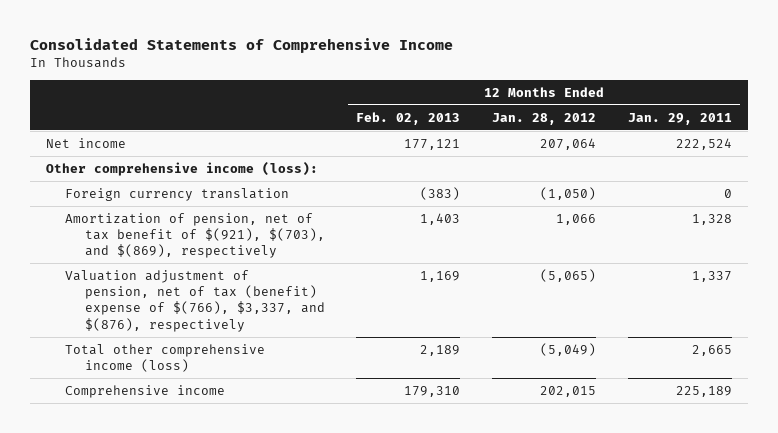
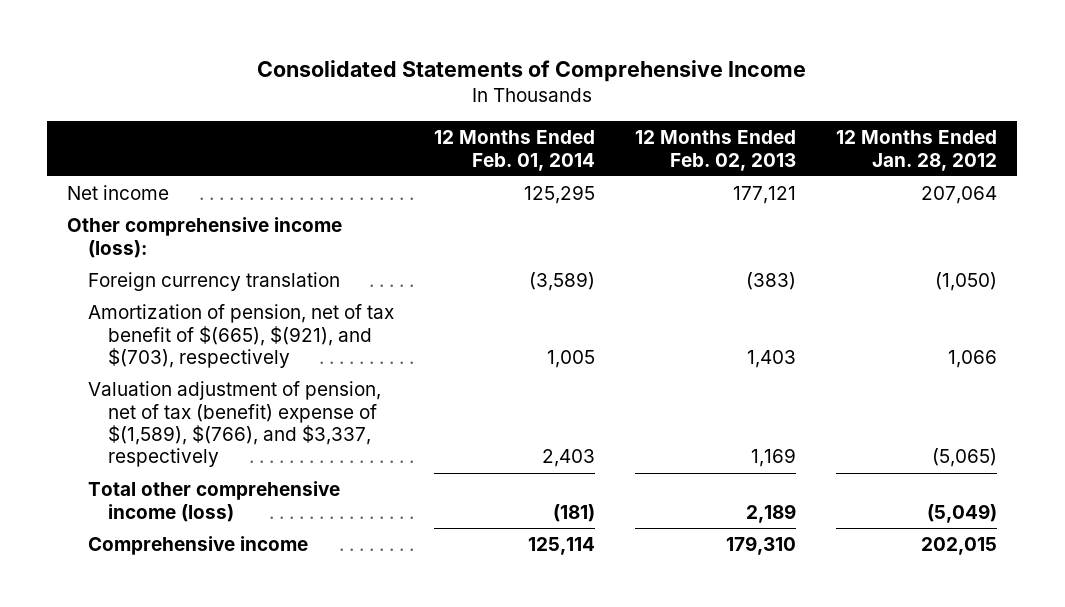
[627,112,732,125] Jan. 29, 2011 -> none
none -> [433,130,595,171] 12 Months Ended Feb. 01, 2014
[65,212,325,259] Amortization of pension, net of tax benefit of $(921), $(703), and $(869), respectively -> [87,304,394,369] Amortization of pension, net of tax benefit of $(665), $(921), and $(703), respectively
[65,269,325,332] Valuation adjustment of pension, net of tax (benefit) expense of $(766), $3,337, and $(876), respectively -> [87,381,381,468] Valuation adjustment of pension, net of tax (benefit) expense of $(1,589), $(766), and $3,337, respectively

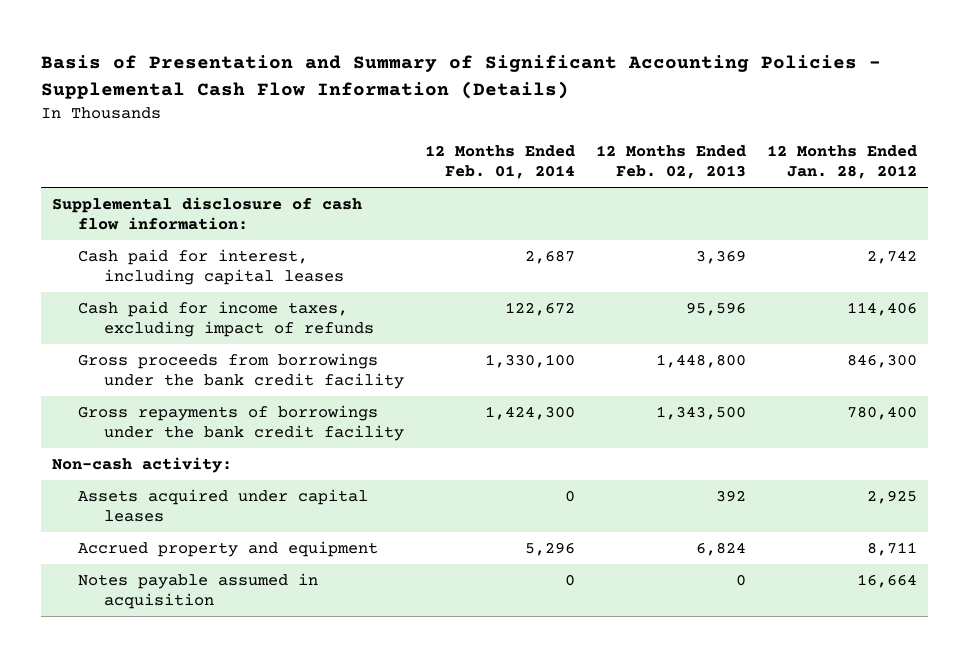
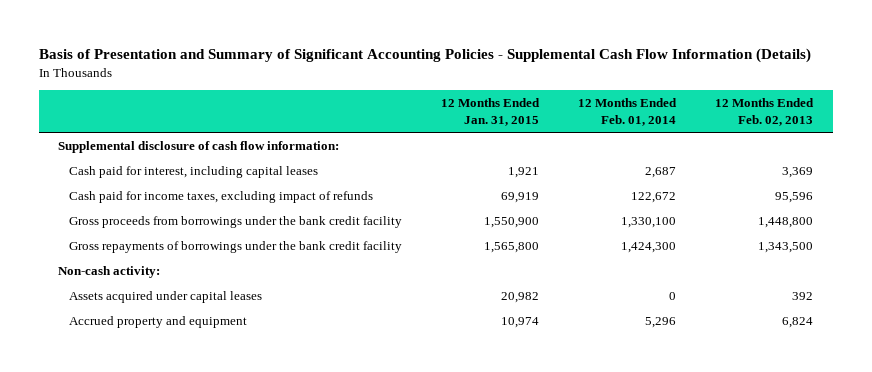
[767,144,918,179] 12 Months Ended Jan. 28, 2012 -> none
none -> [440,98,540,126] 12 Months Ended Jan. 31, 2015
[77,573,318,610] Notes payable assumed in acquisition -> none

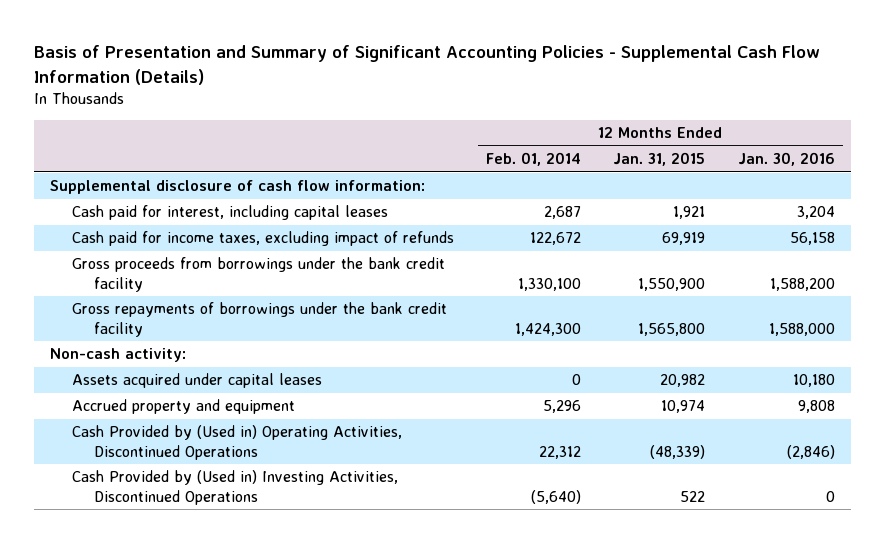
[715,98,815,126] 12 Months Ended Feb. 02, 2013 -> none
none -> [737,152,835,167] Jan. 30, 2016
none -> [71,425,402,460] Cash Provided by (Used in) Operating Activities, Discontinued Operations
none -> [71,470,398,505] Cash Provided by (Used in) Investing Activities, Discontinued Operations

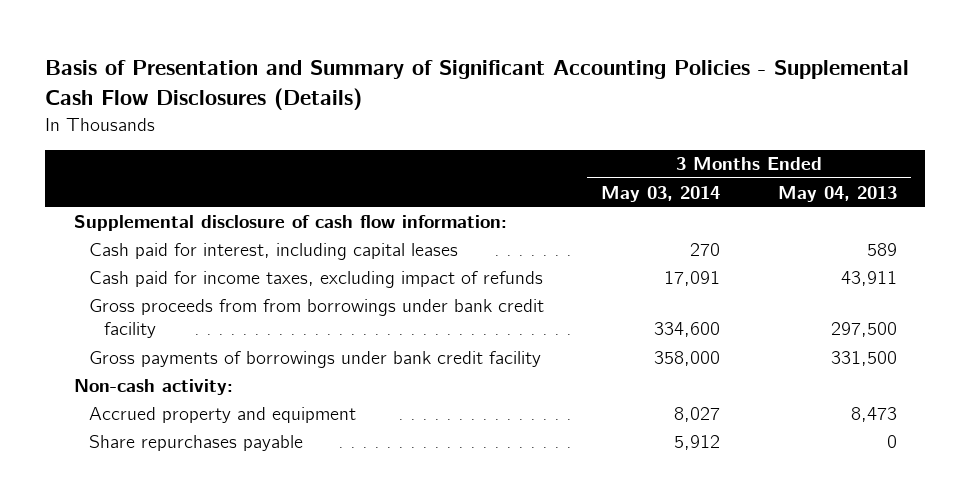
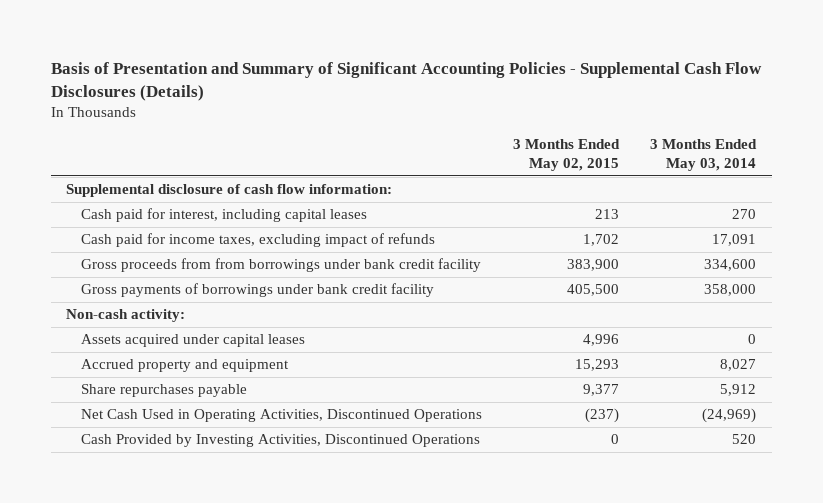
[777,185,897,202] May 04, 2013 -> none
none -> [513,138,621,172] 3 Months Ended May 02, 2015
none -> [80,334,305,348] Assets acquired under capital leases
none -> [80,409,482,423] Net Cash Used in Operating Activities, Discontinued Operations
none -> [80,434,480,448] Cash Provided by Investing Activities, Discontinued Operations

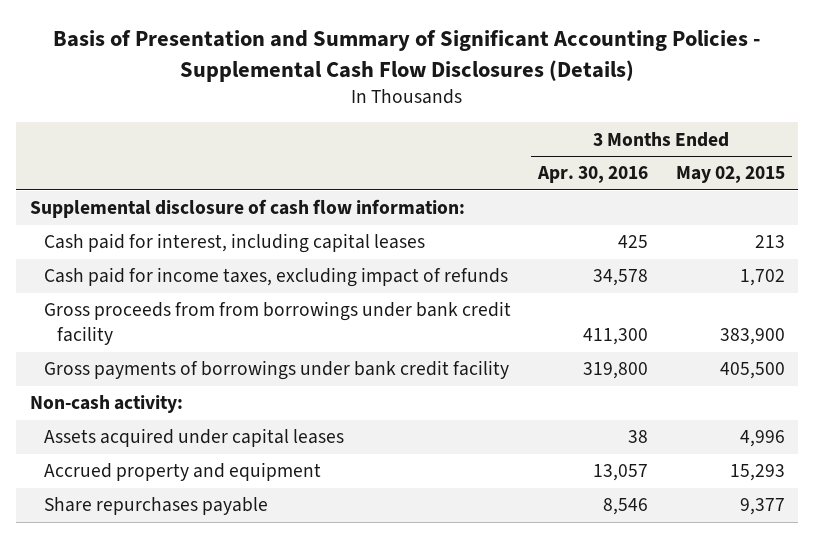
[650,138,758,172] 3 Months Ended May 03, 2014 -> none
none -> [537,166,649,184] Apr. 30, 2016
[80,409,482,423] Net Cash Used in Operating Activities, Discontinued Operations -> none
[80,434,480,448] Cash Provided by Investing Activities, Discontinued Operations -> none

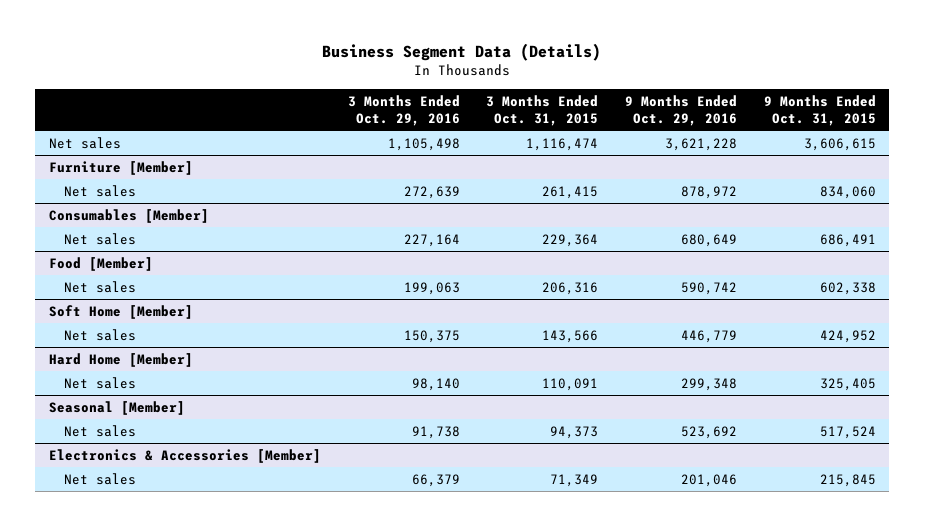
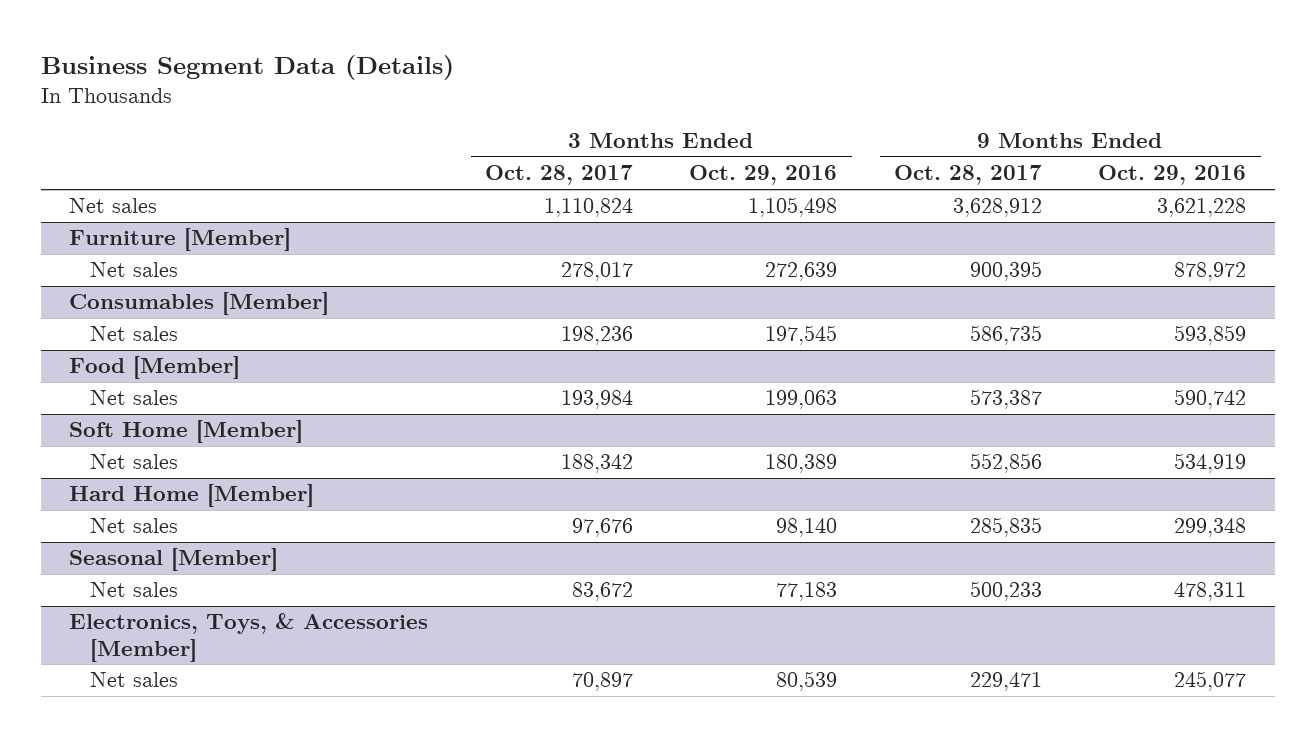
[486,95,599,126] 3 Months Ended Oct. 31, 2015 -> none
[763,95,876,126] 9 Months Ended Oct. 31, 2015 -> none
none -> [484,165,633,186] Oct. 28, 2017
none -> [893,165,1042,186] Oct. 28, 2017
[403,233,460,247] 227,164 -> [765,325,838,346] 197,545
[681,233,738,247] 680,649 -> [1174,325,1247,346] 593,859
[403,329,460,343] 150,375 -> [765,454,838,474] 180,389
[681,329,738,343] 446,779 -> [1174,453,1247,474] 534,919
[411,425,460,439] 91,738 -> [776,582,838,602] 77,183
[681,425,738,439] 523,692 -> [1174,582,1247,602] 478,311
[48,448,321,463] Electronics & Accessories [Member] -> [69,613,429,662] Electronics, Toys, & Accessories [Member]
[411,473,460,487] 66,379 -> [776,671,838,692] 80,539
[681,473,738,487] 201,046 -> [1174,671,1247,692] 245,077

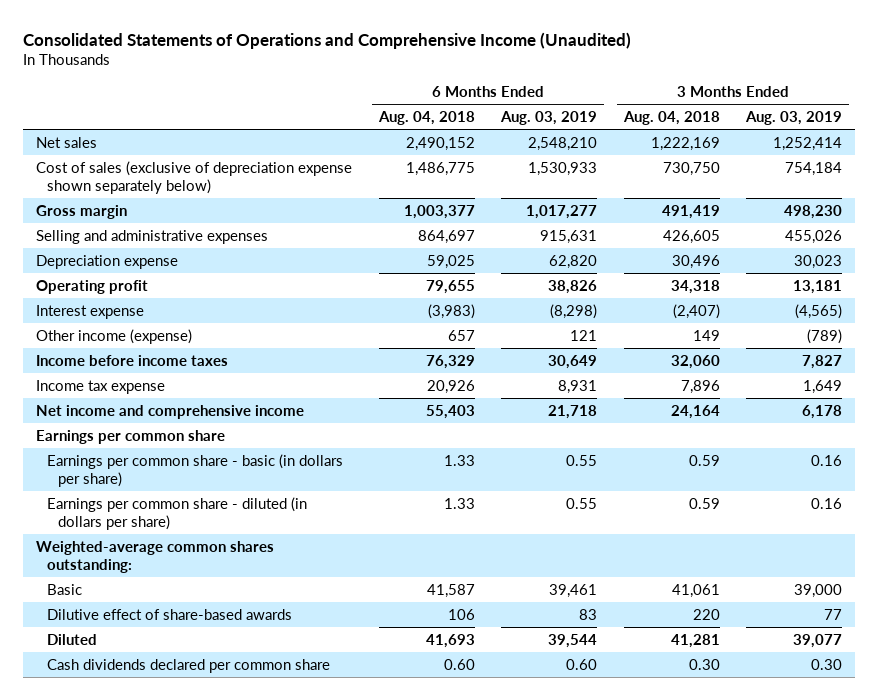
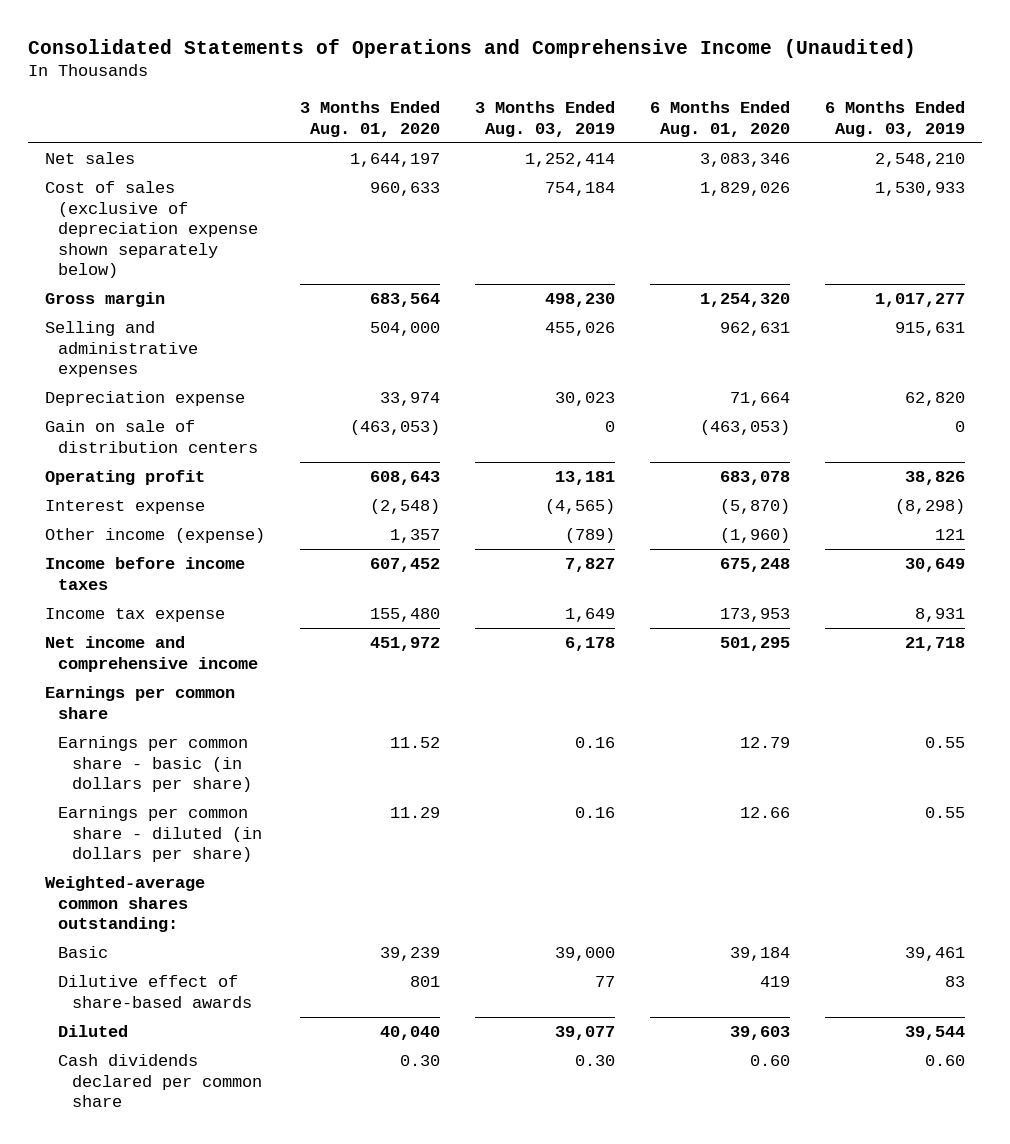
[377,111,475,126] Aug. 04, 2018 -> none
[622,111,720,126] Aug. 04, 2018 -> none
none -> [299,101,440,137] 3 Months Ended Aug. 01, 2020
none -> [649,101,790,137] 6 Months Ended Aug. 01, 2020
none -> [45,420,259,453] Gain on sale of distribution centers

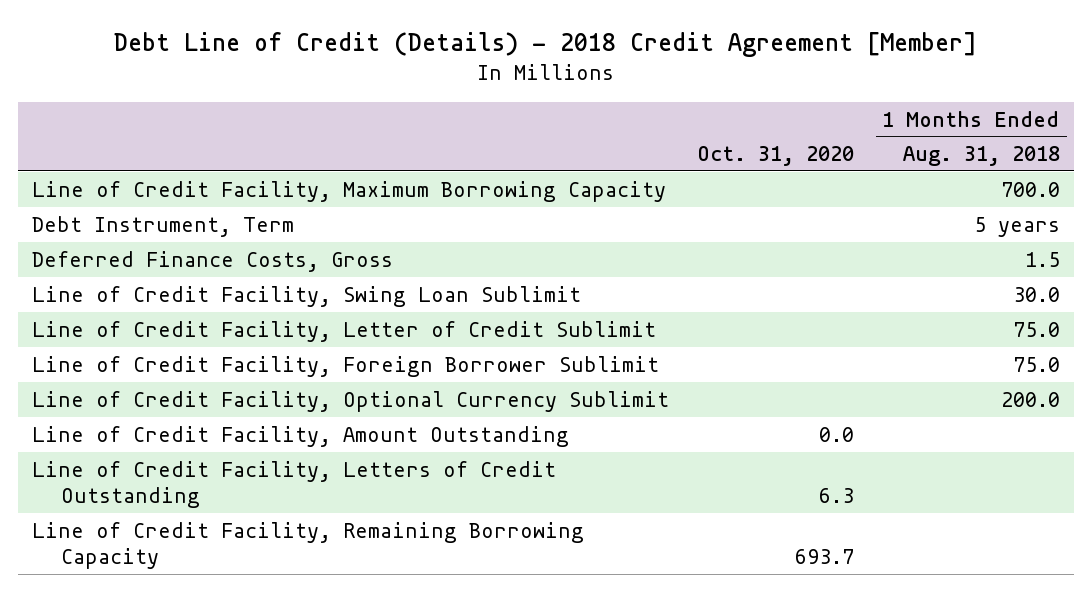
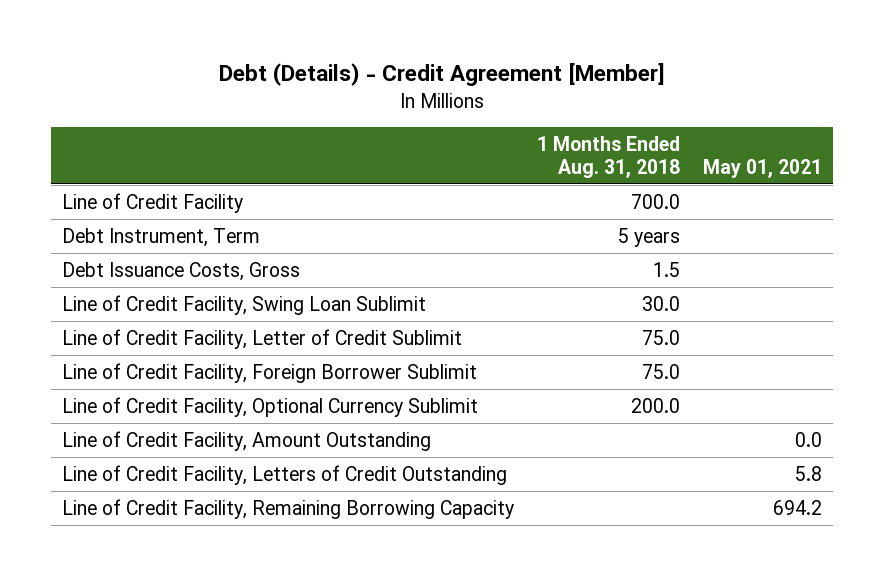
[113,32,977,58] Debt Line of Credit (Details) - 2018 Credit Agreement [Member] -> [219,63,666,87] Debt (Details) - Credit Agreement [Member]
[697,146,855,167] Oct. 31, 2020 -> none
none -> [702,159,822,179] May 01, 2021
[32,180,667,202] Line of Credit Facility, Maximum Borrowing Capacity -> [62,192,244,213] Line of Credit Facility
[32,250,394,272] Deferred Finance Costs, Gross -> [62,261,301,281] Debt Issuance Costs, Gross

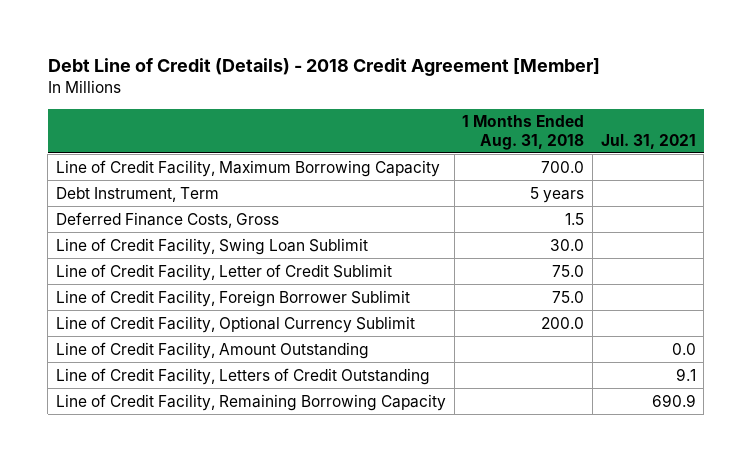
[219,63,666,87] Debt (Details) - Credit Agreement [Member] -> [47,57,600,76] Debt Line of Credit (Details) - 2018 Credit Agreement [Member]
[702,159,822,179] May 01, 2021 -> none
none -> [600,133,696,149] Jul. 31, 2021
[62,192,244,213] Line of Credit Facility -> [55,159,440,177] Line of Credit Facility, Maximum Borrowing Capacity
[62,261,301,281] Debt Issuance Costs, Gross -> [55,211,279,228] Deferred Finance Costs, Gross

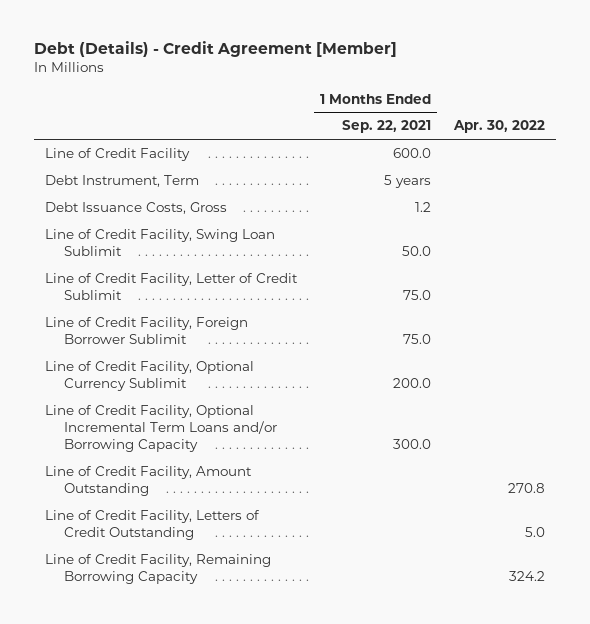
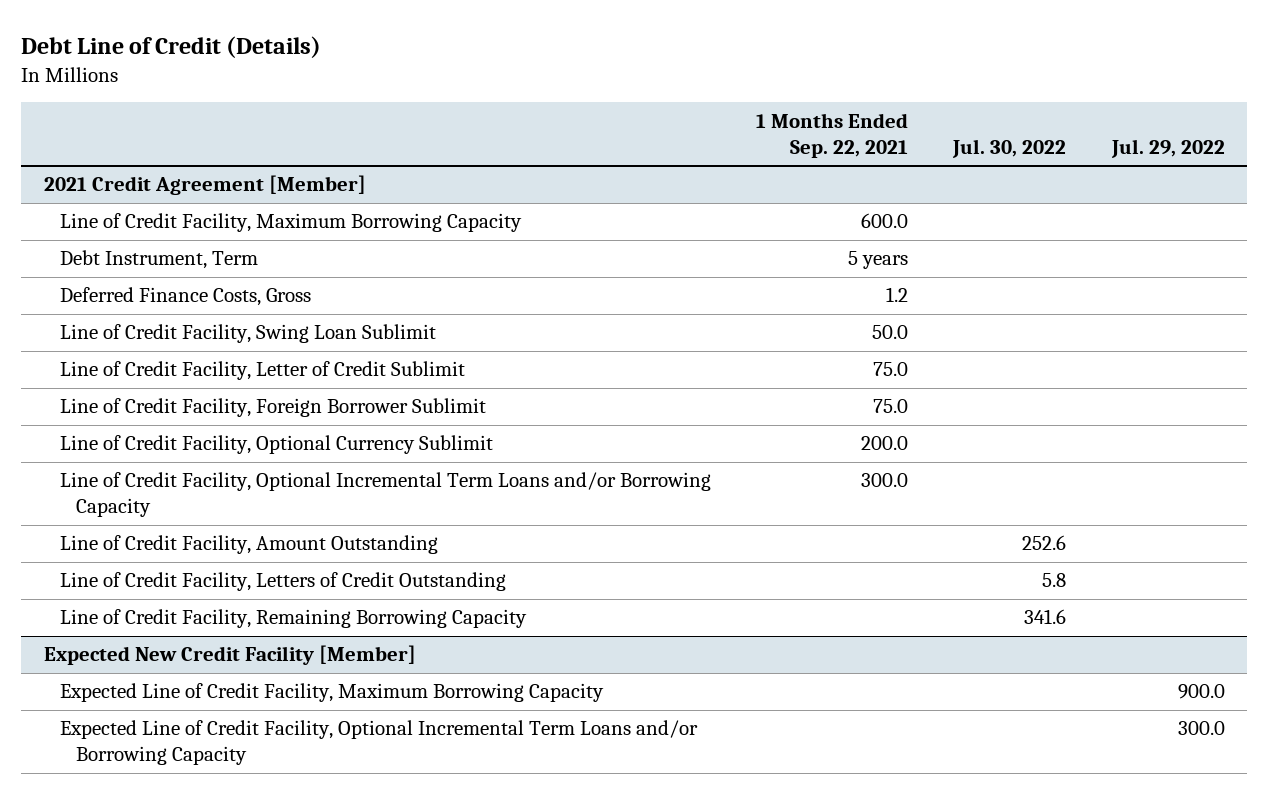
[33,41,397,58] Debt (Details) - Credit Agreement [Member] -> [21,35,322,58] Debt Line of Credit (Details)
[453,120,546,134] Apr. 30, 2022 -> none
none -> [952,138,1067,158] Jul. 30, 2022
none -> [1110,138,1225,158] Jul. 29, 2022
none -> [44,175,367,196] 2021 Credit Agreement [Member]
[45,148,191,162] Line of Credit Facility -> [59,213,522,233] Line of Credit Facility, Maximum Borrowing Capacity
[45,202,228,215] Debt Issuance Costs, Gross -> [59,287,311,307] Deferred Finance Costs, Gross
none -> [44,645,417,666] Expected New Credit Facility [Member]
none -> [59,683,604,703] Expected Line of Credit Facility, Maximum Borrowing Capacity
none -> [59,720,698,766] Expected Line of Credit Facility, Optional Incremental Term Loans and/or Borrowing Capacity

